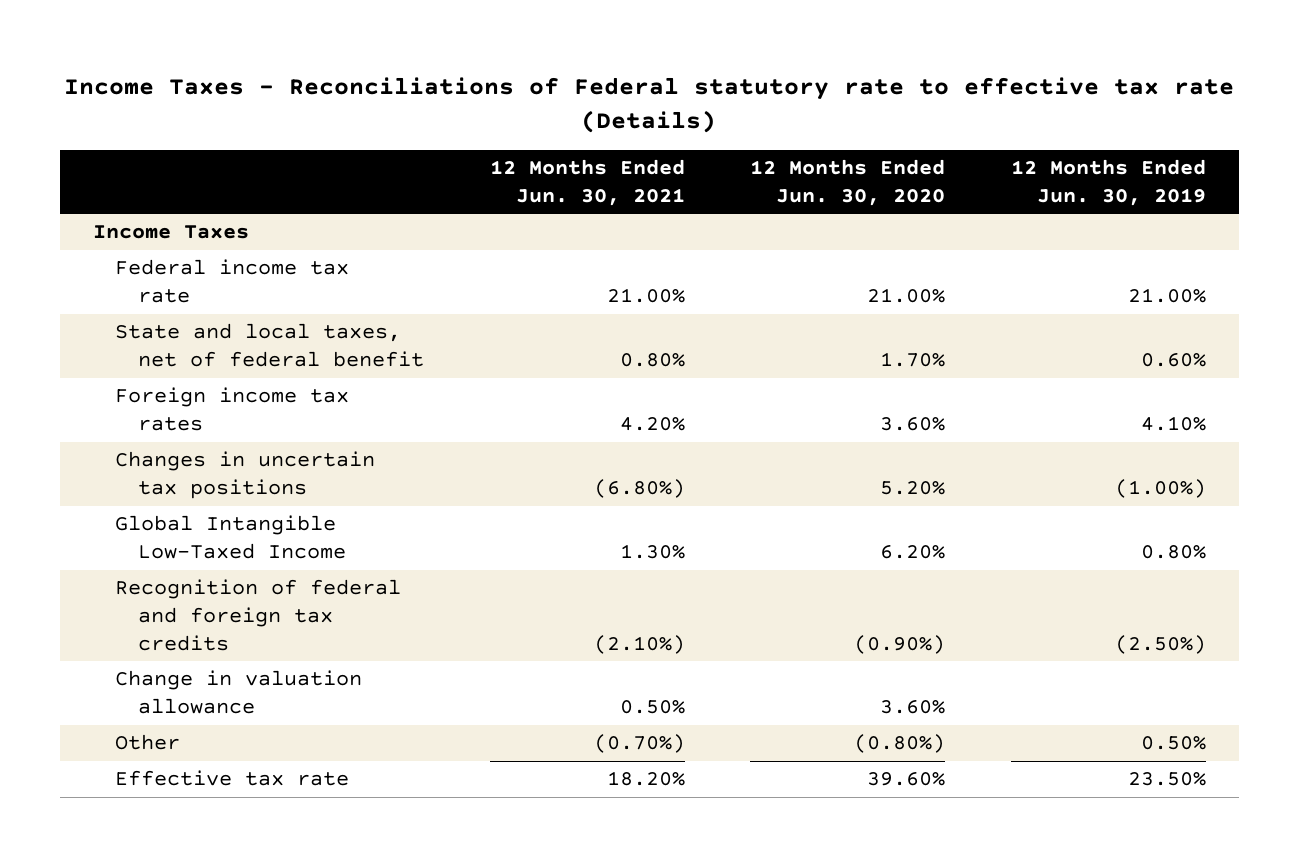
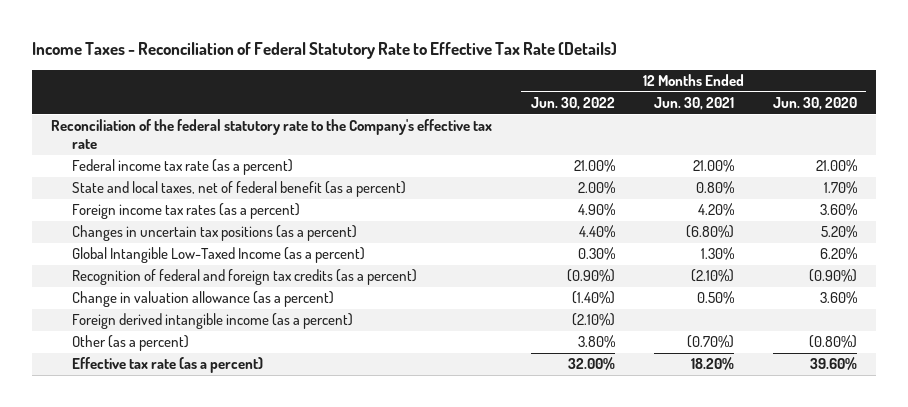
[64,77,1235,133] Income Taxes - Reconciliations of Federal statutory rate to effective tax rate (Details) -> [32,42,618,60] Income Taxes - Reconciliation of Federal Statutory Rate to Effective Tax Rate (Details)
[1010,159,1206,207] 12 Months Ended Jun. 30, 2019 -> none
none -> [531,97,616,111] Jun. 30, 2022
[92,225,249,240] Income Taxes -> none
none -> [51,119,493,149] Reconciliation of the federal statutory rate to the Company's effective tax rate
[115,259,350,304] Federal income tax rate -> [72,159,294,176] Federal income tax rate (as a percent)
[115,323,424,368] State and local taxes, net of federal benefit -> [72,181,407,198] State and local taxes, net of federal benefit (as a percent)
[115,387,350,432] Foreign income tax rates -> [72,203,301,220] Foreign income tax rates (as a percent)
[115,451,376,500] Changes in uncertain tax positions -> [72,225,358,242] Changes in uncertain tax positions (as a percent)
[115,515,346,560] Global Intangible Low-Taxed Income -> [72,247,366,264] Global Intangible Low-Taxed Income (as a percent)
[115,579,402,652] Recognition of federal and foreign tax credits -> [72,269,418,286] Recognition of federal and foreign tax credits (as a percent)
[115,670,363,715] Change in valuation allowance -> [72,291,335,308] Change in valuation allowance (as a percent)
none -> [72,313,354,330] Foreign derived intangible income (as a percent)
[115,734,181,751] Other -> [72,335,190,352] Other (as a percent)
[115,770,350,787] Effective tax rate -> [72,357,264,374] Effective tax rate (as a percent)

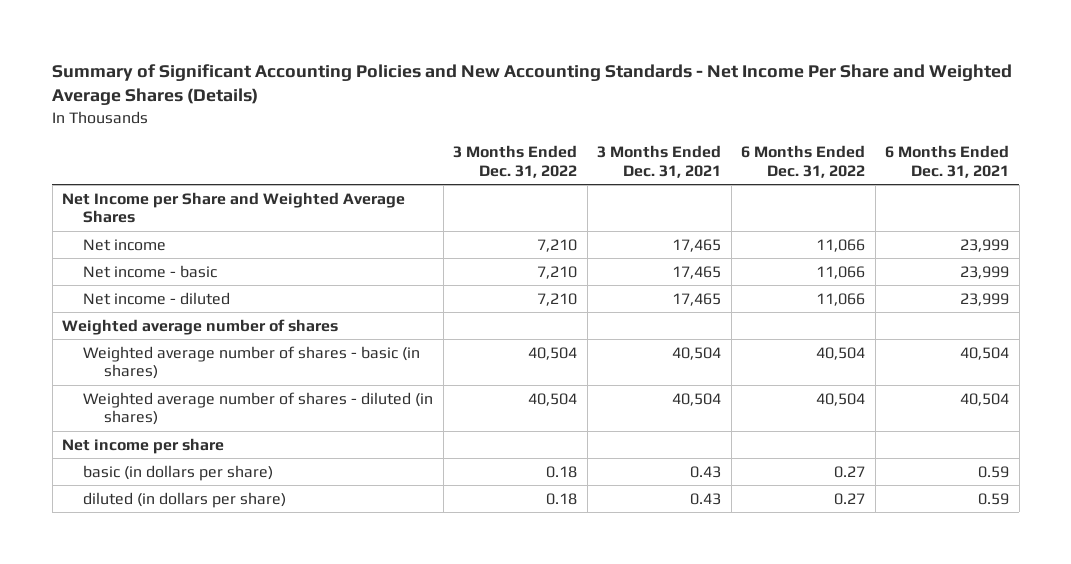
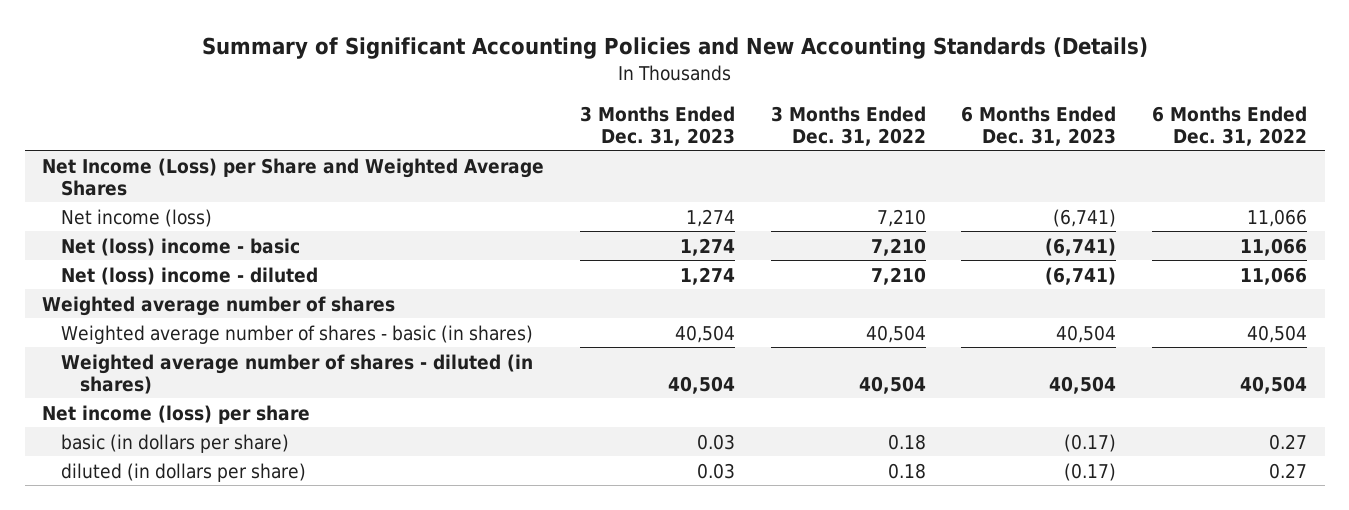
[52,63,1013,106] Summary of Significant Accounting Policies and New Accounting Standards - Net Income Per Share and Weighted Average Shares (Details) -> [201,37,1148,60] Summary of Significant Accounting Policies and New Accounting Standards (Details)
[597,145,722,179] 3 Months Ended Dec. 31, 2021 -> none
[885,145,1010,179] 6 Months Ended Dec. 31, 2021 -> none
none -> [580,105,736,146] 3 Months Ended Dec. 31, 2023
none -> [961,105,1117,146] 6 Months Ended Dec. 31, 2023
[62,191,406,224] Net Income per Share and Weighted Average Shares -> [42,157,545,196] Net Income (Loss) per Share and Weighted Average Shares
[83,238,167,251] Net income -> [61,208,213,227] Net income (loss)
[83,264,218,278] Net income - basic -> [61,237,301,256] Net (loss) income - basic
[83,291,231,305] Net income - diluted -> [61,266,319,285] Net (loss) income - diluted
[62,437,225,454] Net income per share -> [42,404,311,424] Net income (loss) per share

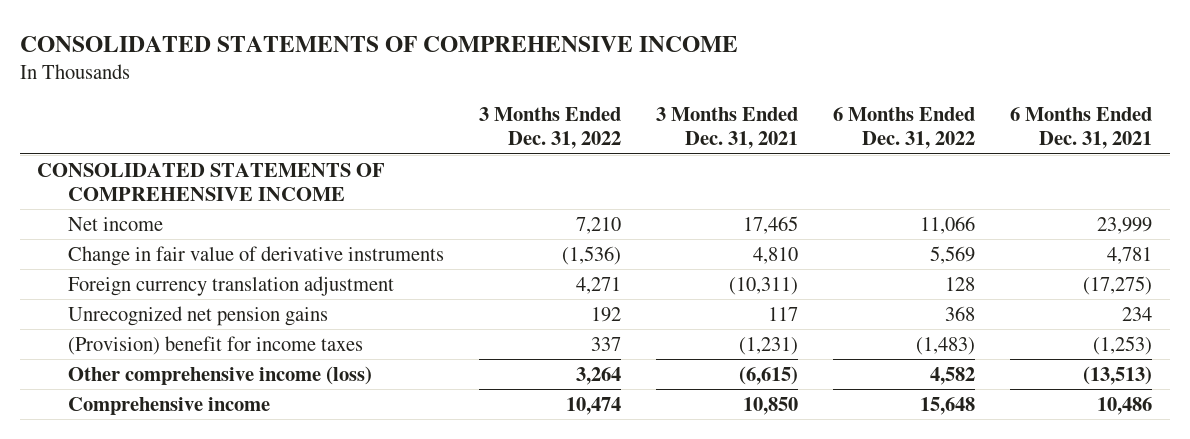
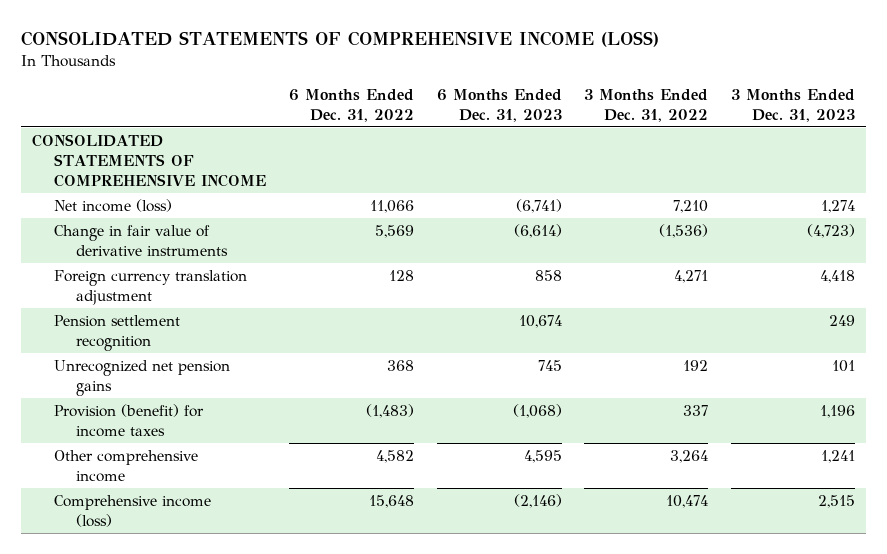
[19,35,738,52] CONSOLIDATED STATEMENTS OF COMPREHENSIVE INCOME -> [20,30,659,47] CONSOLIDATED STATEMENTS OF COMPREHENSIVE INCOME (LOSS)
[656,107,799,150] 3 Months Ended Dec. 31, 2021 -> none
[1010,107,1153,150] 6 Months Ended Dec. 31, 2021 -> none
none -> [436,88,562,122] 6 Months Ended Dec. 31, 2023
none -> [731,88,856,122] 3 Months Ended Dec. 31, 2023
[67,216,163,231] Net income -> [54,198,173,212] Net income (loss)
none -> [54,314,181,352] Pension settlement recognition
[67,335,363,355] (Provision) benefit for income taxes -> [54,403,205,438] Provision (benefit) for income taxes
[67,365,372,385] Other comprehensive income (loss) -> [54,449,199,483] Other comprehensive income
[67,396,270,415] Comprehensive income -> [54,494,212,528] Comprehensive income (loss)

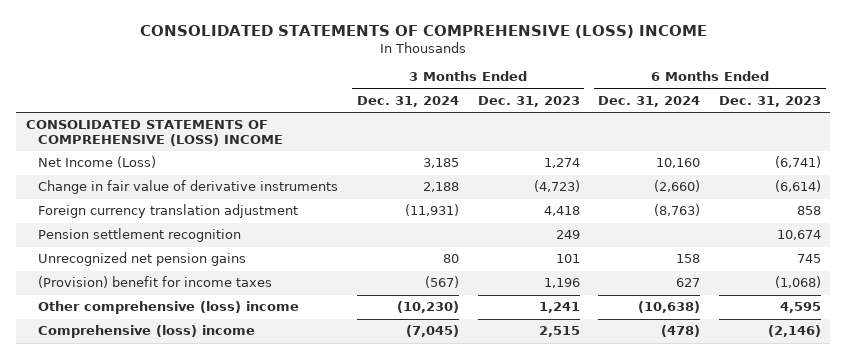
[20,30,659,47] CONSOLIDATED STATEMENTS OF COMPREHENSIVE INCOME (LOSS) -> [140,24,708,38] CONSOLIDATED STATEMENTS OF COMPREHENSIVE (LOSS) INCOME
[288,88,414,122] 6 Months Ended Dec. 31, 2022 -> none
[584,88,709,122] 3 Months Ended Dec. 31, 2022 -> none
none -> [357,95,460,107] Dec. 31, 2024
none -> [598,95,701,107] Dec. 31, 2024
[31,133,267,188] CONSOLIDATED STATEMENTS OF COMPREHENSIVE INCOME -> [25,120,284,147] CONSOLIDATED STATEMENTS OF COMPREHENSIVE (LOSS) INCOME
[54,198,173,212] Net income (loss) -> [38,156,157,169] Net Income (Loss)
[54,403,205,438] Provision (benefit) for income taxes -> [38,276,273,289] (Provision) benefit for income taxes
[54,449,199,483] Other comprehensive income -> [38,301,300,315] Other comprehensive (loss) income
[54,494,212,528] Comprehensive income (loss) -> [38,325,256,339] Comprehensive (loss) income

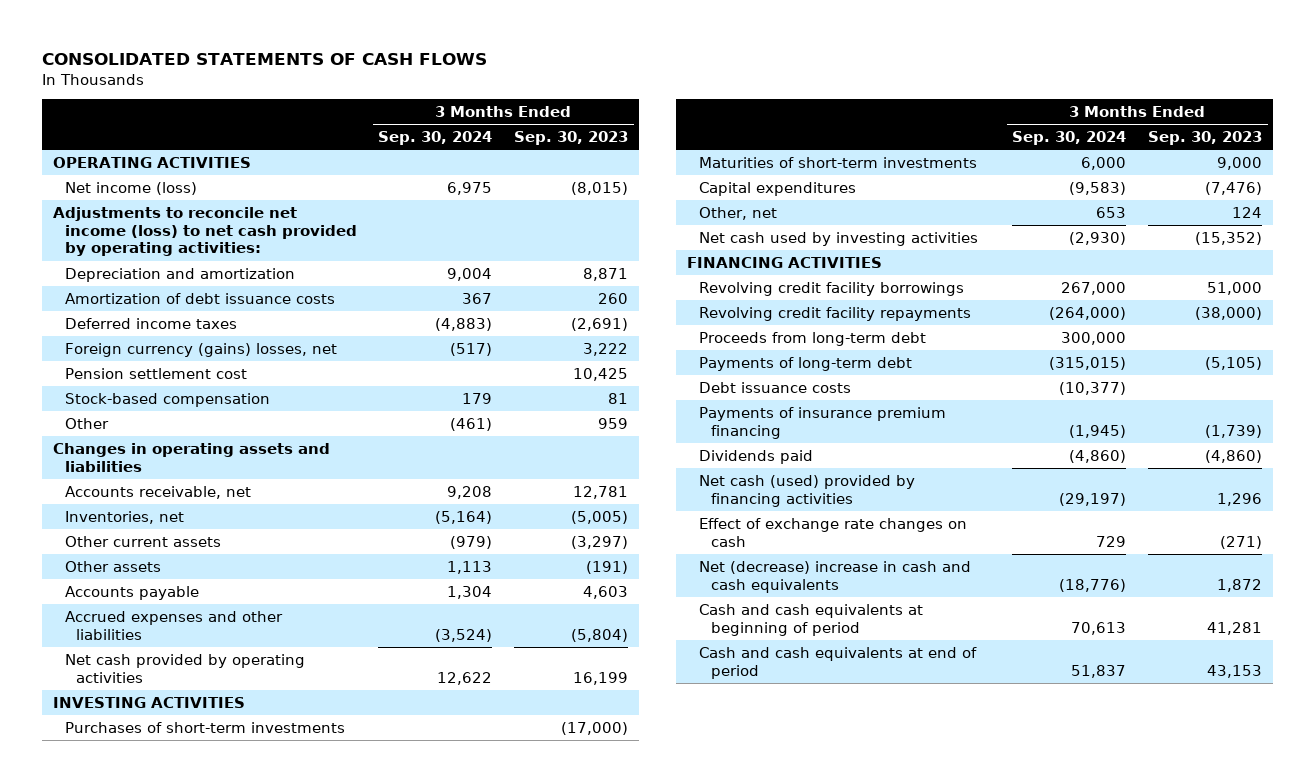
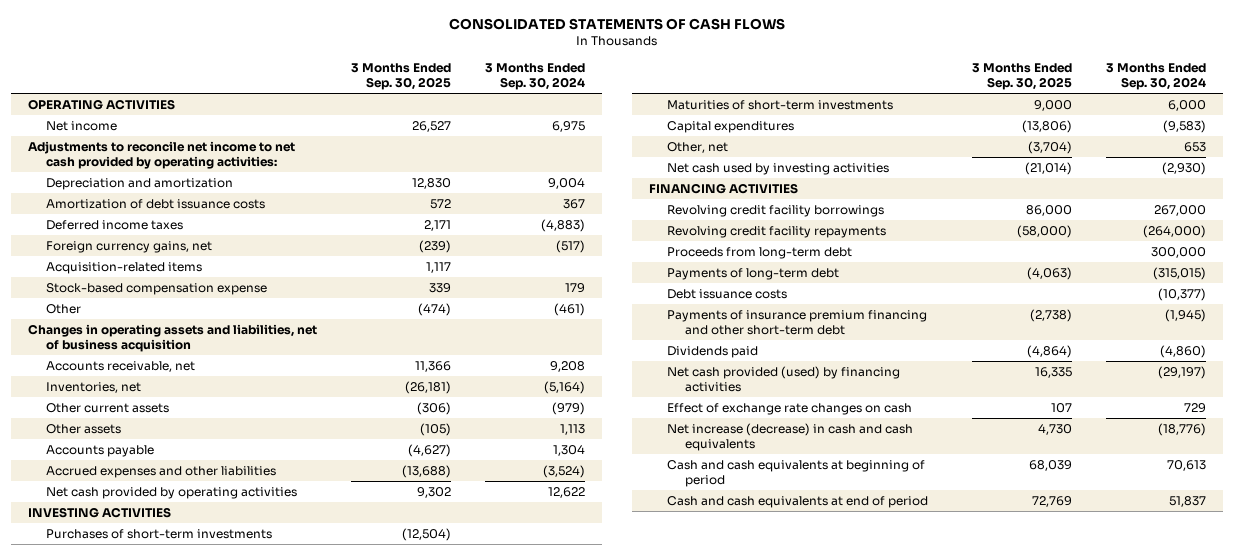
[514,130,629,145] Sep. 30, 2023 -> none
none -> [351,62,452,90] 3 Months Ended Sep. 30, 2025
[64,181,197,195] Net income (loss) -> [45,120,117,131] Net income
[52,206,357,257] Adjustments to reconcile net income (loss) to net cash provided by operating activities: -> [27,140,295,169] Adjustments to reconcile net income to net cash provided by operating activities:
[64,367,247,379] Pension settlement cost -> none
[64,342,337,357] Foreign currency (gains) losses, net -> [45,240,212,253] Foreign currency gains, net
none -> [45,261,202,274] Acquisition-related items
[64,392,270,407] Stock-based compensation -> [45,282,267,295] Stock-based compensation expense
[52,442,330,472] Changes in operating assets and liabilities -> [27,323,317,352] Changes in operating assets and liabilities, net of business acquisition
[698,406,946,439] Payments of insurance premium financing -> [666,309,927,335] Payments of insurance premium financing and other short-term debt
[698,474,915,507] Net cash (used) provided by financing activities -> [666,365,900,392] Net cash provided (used) by financing activities
[698,560,971,593] Net (decrease) increase in cash and cash equivalents -> [666,422,913,451] Net increase (decrease) in cash and cash equivalents

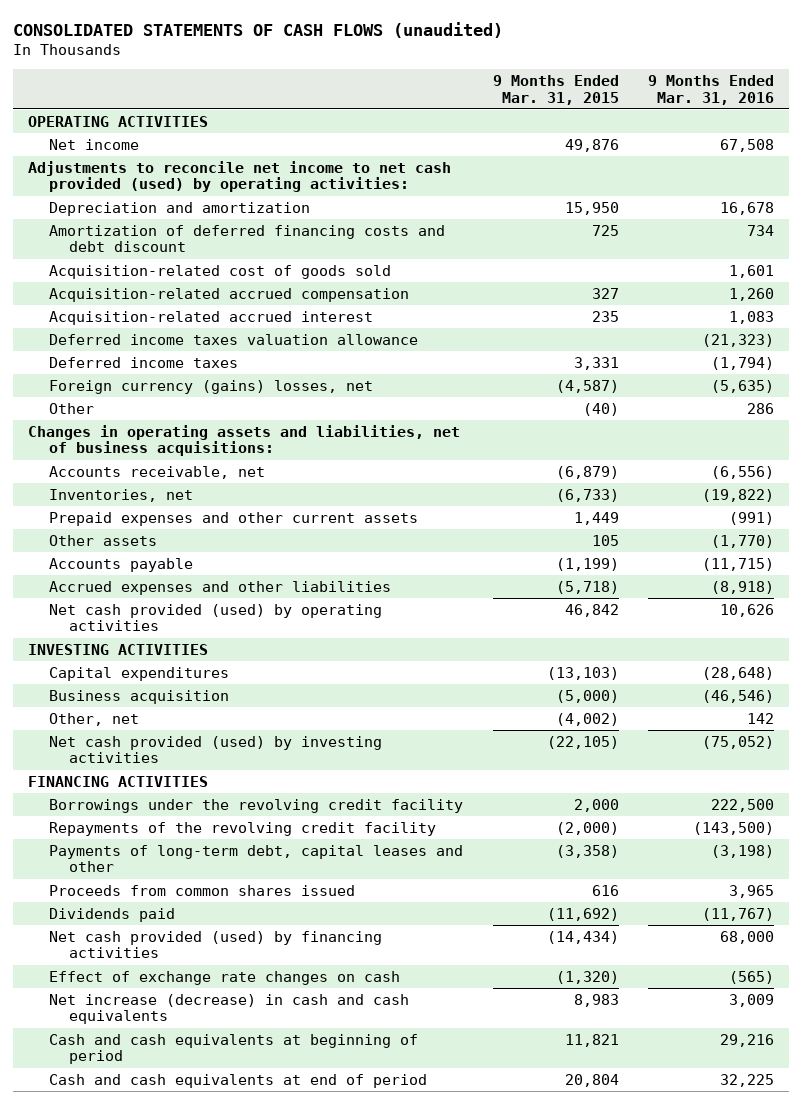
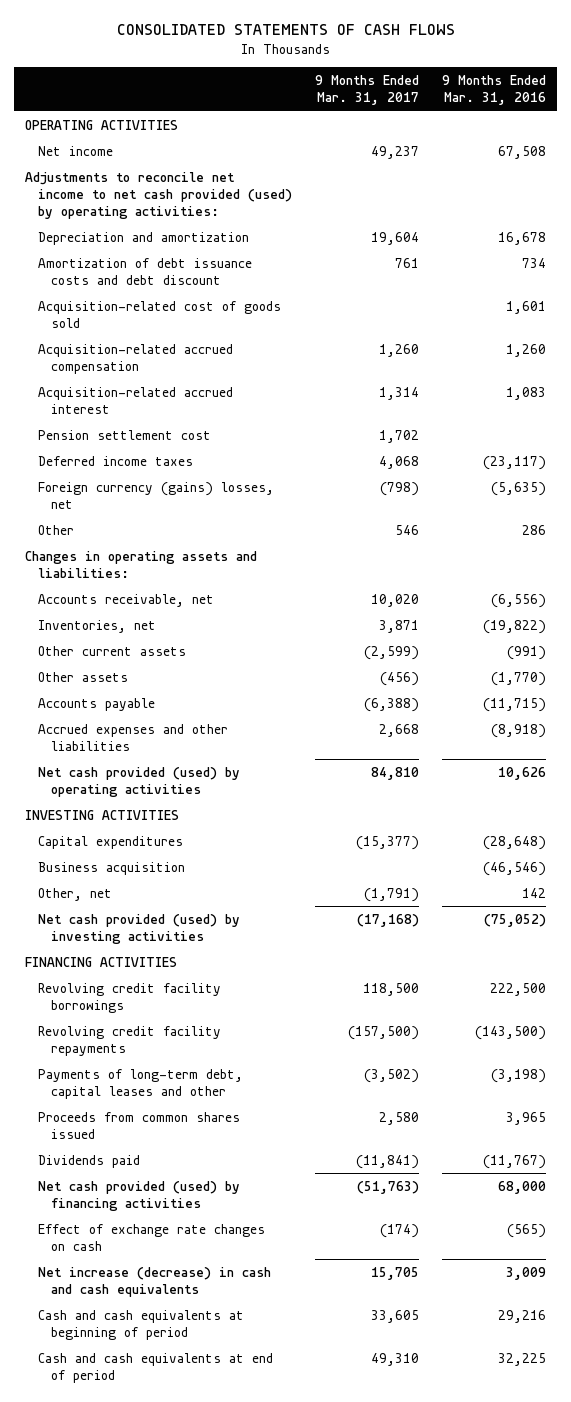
[13,21,504,38] CONSOLIDATED STATEMENTS OF CASH FLOWS (unaudited) -> [116,24,455,36] CONSOLIDATED STATEMENTS OF CASH FLOWS
[492,74,619,105] 9 Months Ended Mar. 31, 2015 -> none
none -> [315,75,420,106] 9 Months Ended Mar. 31, 2017
[48,224,445,253] Amortization of deferred financing costs and debt discount -> [38,257,253,285] Amortization of debt issuance costs and debt discount
[48,333,418,345] Deferred income taxes valuation allowance -> none
none -> [38,429,212,440] Pension settlement cost
[711,356,775,370] (1,794) -> [482,455,546,470] (23,117)
[28,424,461,457] Changes in operating assets and liabilities, net of business acquisitions: -> [25,550,258,578] Changes in operating assets and liabilities:
[48,511,418,526] Prepaid expenses and other current assets -> [38,645,187,656] Other current assets
[48,798,463,813] Borrowings under the revolving credit facility -> [38,982,222,1013] Revolving credit facility borrowings
[48,821,436,836] Repayments of the revolving credit facility -> [38,1025,222,1056] Revolving credit facility repayments

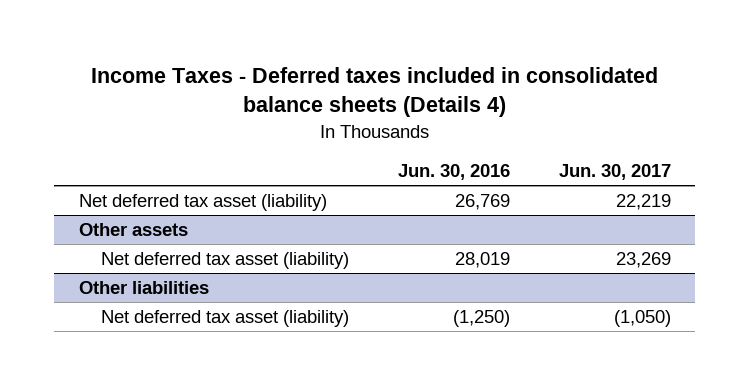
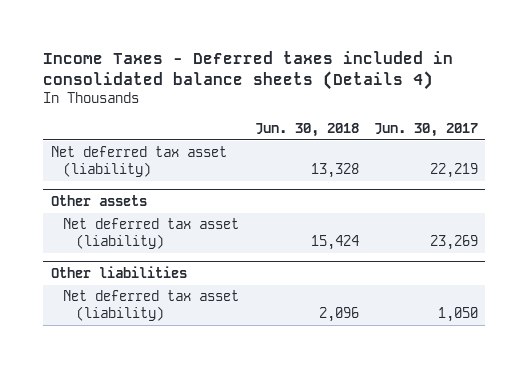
[397,164,510,181] Jun. 30, 2016 -> none
none -> [254,122,359,137] Jun. 30, 2018
[613,310,671,328] (1,050) -> [437,306,478,322] 1,050

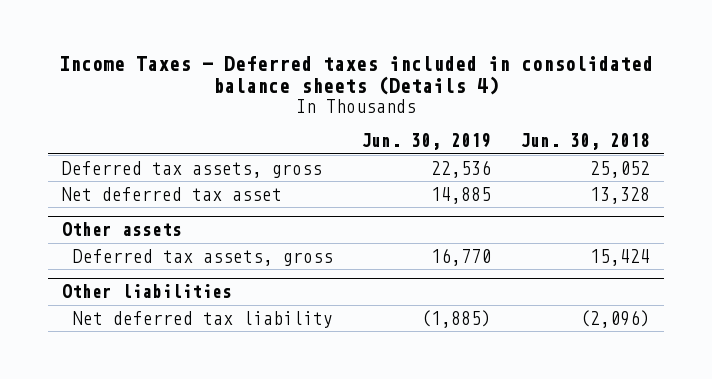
[373,122,478,137] Jun. 30, 2017 -> none
none -> [361,133,492,151] Jun. 30, 2019
none -> [62,160,323,178] Deferred tax assets, gross
[50,146,227,177] Net deferred tax asset (liability) -> [62,186,283,201] Net deferred tax asset
[63,218,240,249] Net deferred tax asset (liability) -> [72,248,333,266] Deferred tax assets, gross
[63,290,240,321] Net deferred tax asset (liability) -> [72,310,333,328] Net deferred tax liability
[318,306,359,322] 2,096 -> [579,309,650,328] (2,096)

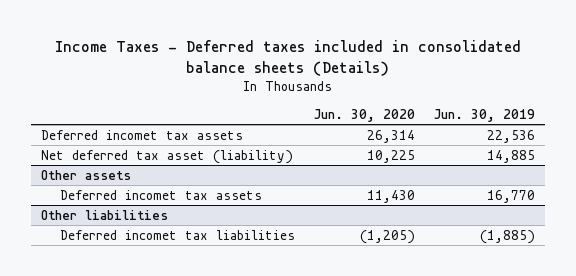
[58,55,653,96] Income Taxes - Deferred taxes included in consolidated balance sheets (Details 4) -> [55,39,522,76] Income Taxes - Deferred taxes included in consolidated balance sheets (Details)
[519,133,650,151] Jun. 30, 2018 -> none
none -> [314,108,416,122] Jun. 30, 2020
[62,160,323,178] Deferred tax assets, gross -> [40,129,243,140] Deferred incomet tax assets
[62,186,283,201] Net deferred tax asset -> [40,149,293,164] Net deferred tax asset (liability)
[72,248,333,266] Deferred tax assets, gross -> [60,189,263,200] Deferred incomet tax assets
[72,310,333,328] Net deferred tax liability -> [60,229,296,240] Deferred incomet tax liabilities

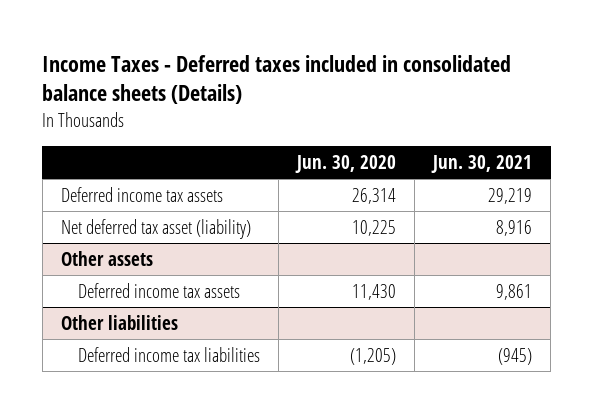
[434,108,536,122] Jun. 30, 2019 -> none
none -> [431,154,533,173] Jun. 30, 2021
[40,129,243,140] Deferred incomet tax assets -> [61,186,224,202] Deferred income tax assets
[60,189,263,200] Deferred incomet tax assets -> [77,282,240,298] Deferred income tax assets
[60,229,296,240] Deferred incomet tax liabilities -> [77,346,260,362] Deferred income tax liabilities

